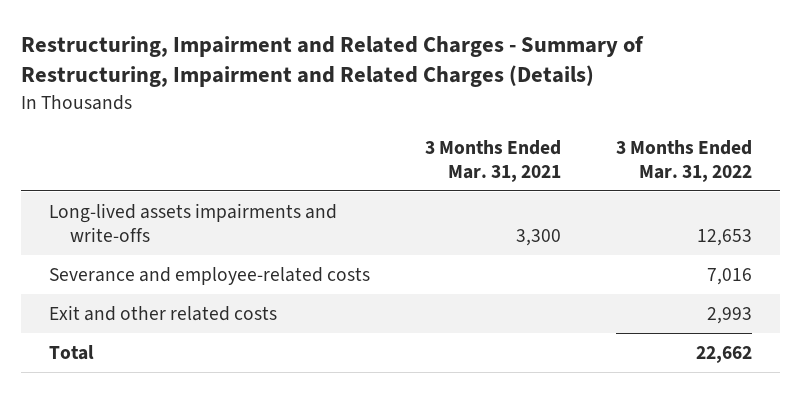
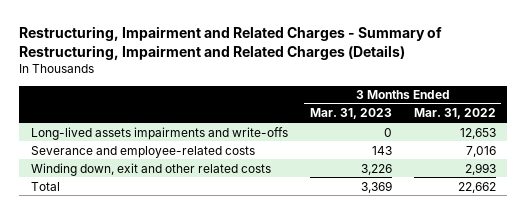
[425,139,562,183] 3 Months Ended Mar. 31, 2021 -> none
none -> [309,108,392,120] Mar. 31, 2023
[48,304,277,321] Exit and other related costs -> [30,162,271,176] Winding down, exit and other related costs

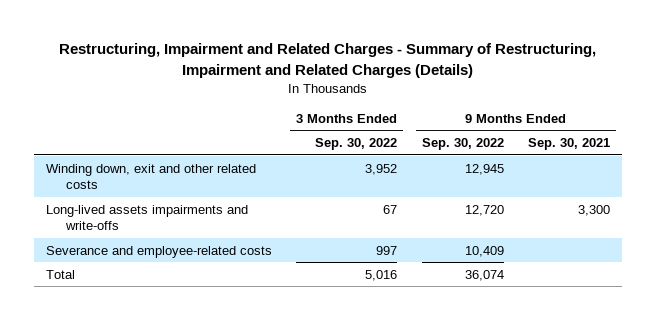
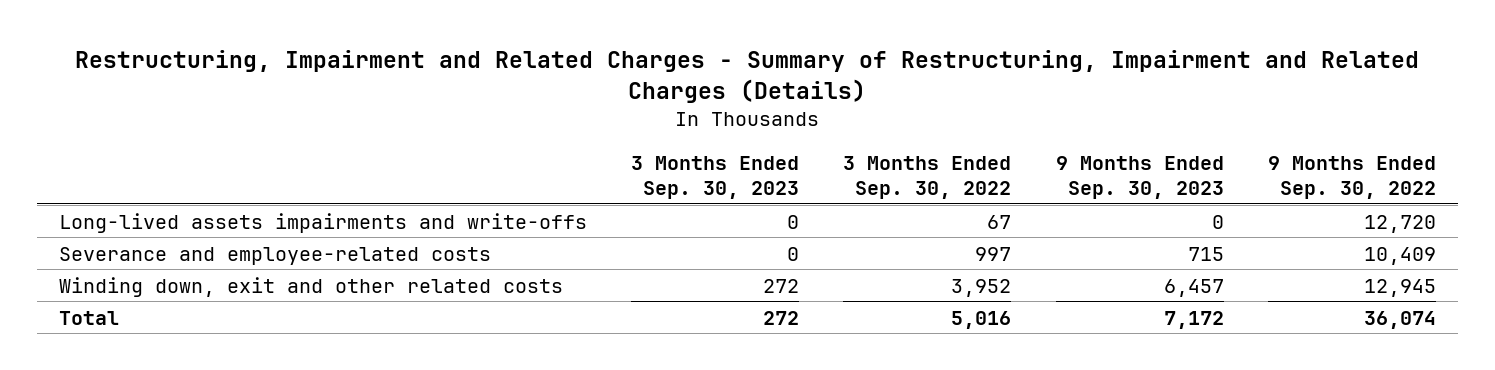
[528,138,611,151] Sep. 30, 2021 -> none
none -> [631,155,800,199] 3 Months Ended Sep. 30, 2023
none -> [1055,155,1224,199] 9 Months Ended Sep. 30, 2023
[46,163,257,190] Winding down, exit and other related costs -> [58,276,563,297] Winding down, exit and other related costs

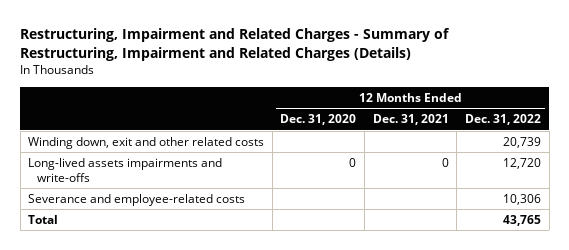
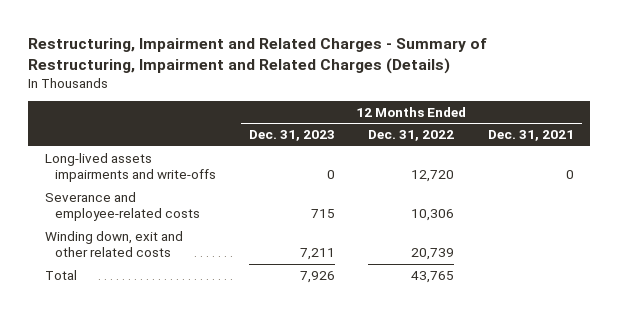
[280,114,357,126] Dec. 31, 2020 -> none
none -> [249,130,336,142] Dec. 31, 2023
[28,137,265,150] Winding down, exit and other related costs -> [44,230,183,258] Winding down, exit and other related costs

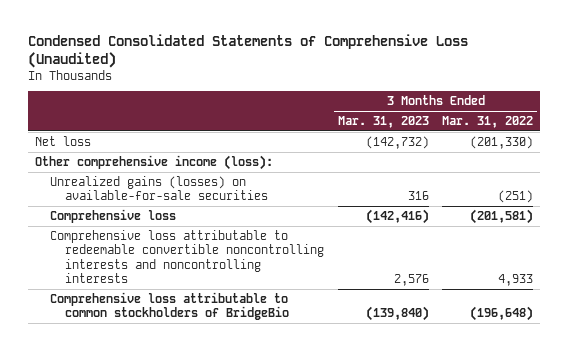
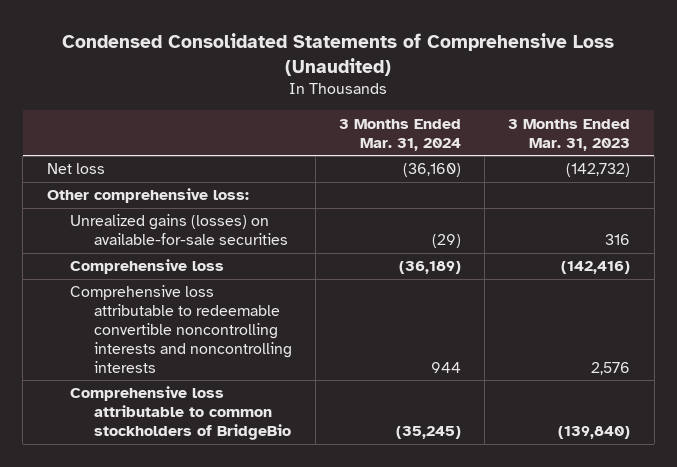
[442,116,534,129] Mar. 31, 2022 -> none
none -> [339,118,462,151] 3 Months Ended Mar. 31, 2024
[35,154,274,170] Other comprehensive income (loss): -> [46,188,249,204] Other comprehensive loss:

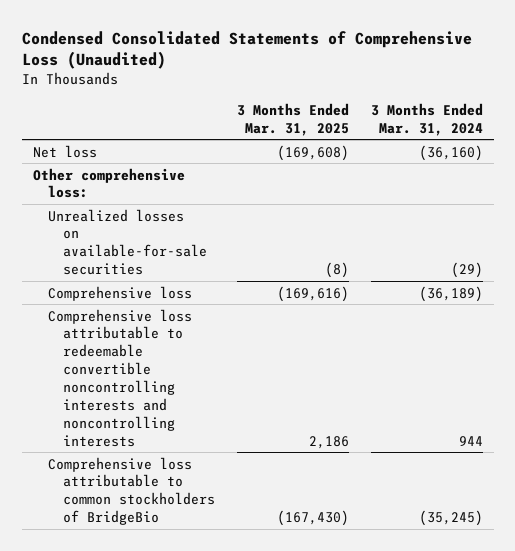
[508,118,631,151] 3 Months Ended Mar. 31, 2023 -> none
none -> [236,102,349,136] 3 Months Ended Mar. 31, 2025
[70,214,288,246] Unrealized gains (losses) on available-for-sale securities -> [47,208,208,276] Unrealized losses on available-for-sale securities

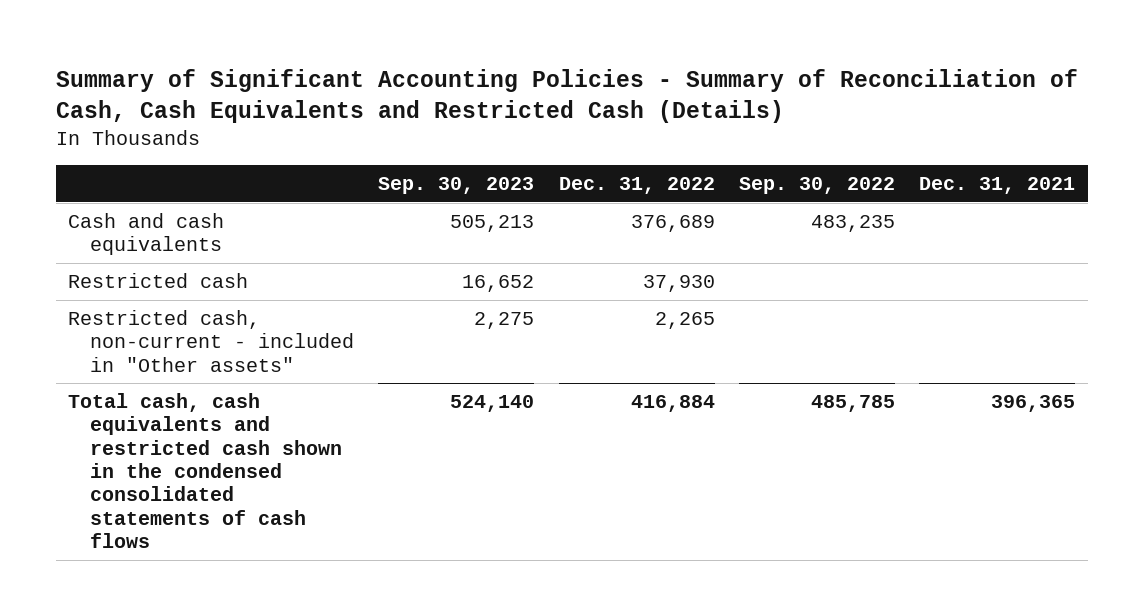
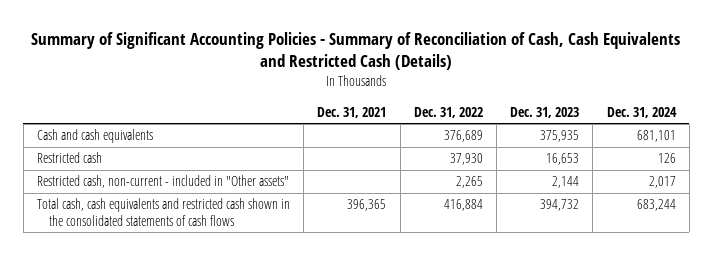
[378,177,535,195] Sep. 30, 2023 -> none
[739,177,896,195] Sep. 30, 2022 -> none
none -> [510,106,580,118] Dec. 31, 2023
none -> [606,106,677,118] Dec. 31, 2024
[68,392,343,549] Total cash, cash equivalents and restricted cash shown in the condensed consolidated statements of cash flows -> [36,198,290,227] Total cash, cash equivalents and restricted cash shown in the consolidated statements of cash flows

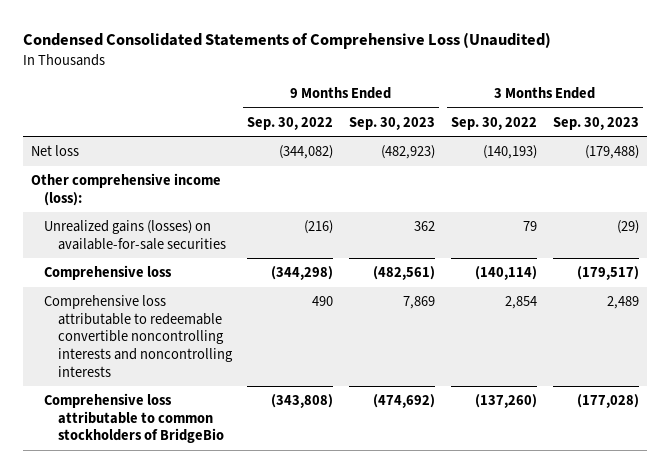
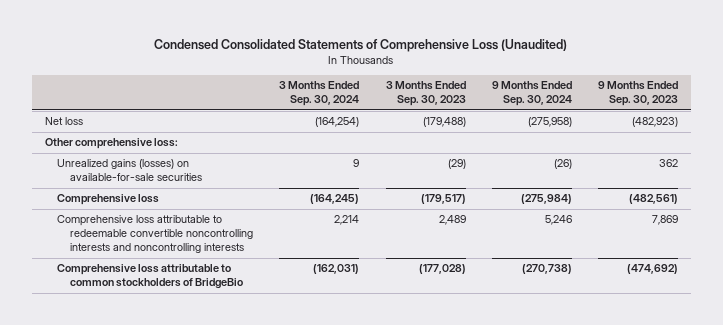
[247,116,334,130] Sep. 30, 2022 -> none
[450,116,537,130] Sep. 30, 2022 -> none
none -> [279,81,360,107] 3 Months Ended Sep. 30, 2024
none -> [491,81,572,107] 9 Months Ended Sep. 30, 2024
[31,173,222,206] Other comprehensive income (loss): -> [44,138,178,150] Other comprehensive loss:

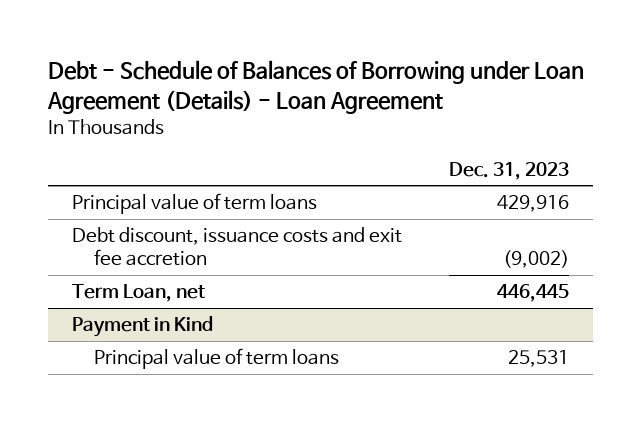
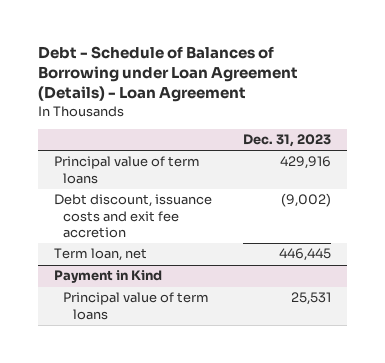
[71,284,205,303] Term Loan, net -> [53,248,147,262] Term loan, net

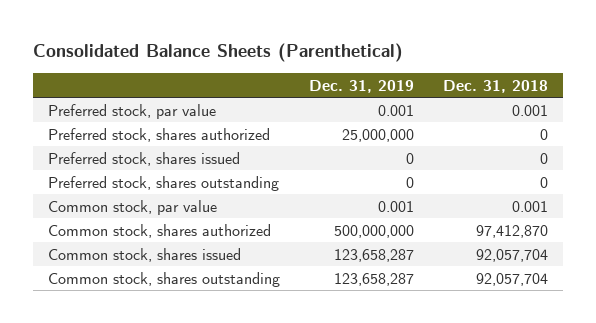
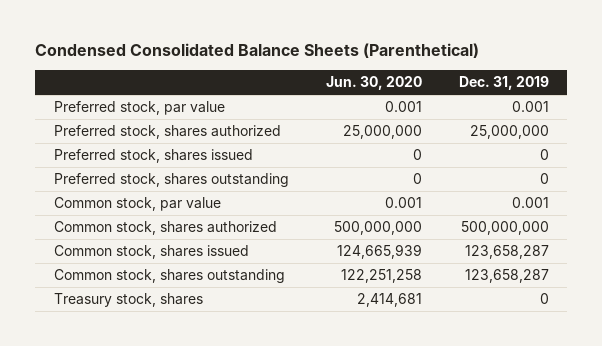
[32,43,403,63] Consolidated Balance Sheets (Parenthetical) -> [35,43,480,59] Condensed Consolidated Balance Sheets (Parenthetical)
[443,79,549,93] Dec. 31, 2018 -> none
none -> [325,76,422,91] Jun. 30, 2020
none -> [53,293,203,308] Treasury stock, shares

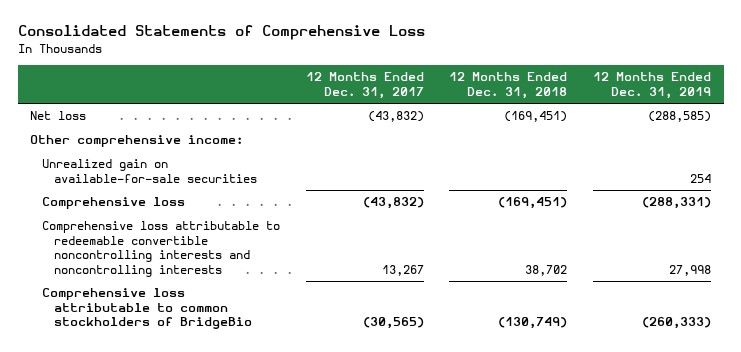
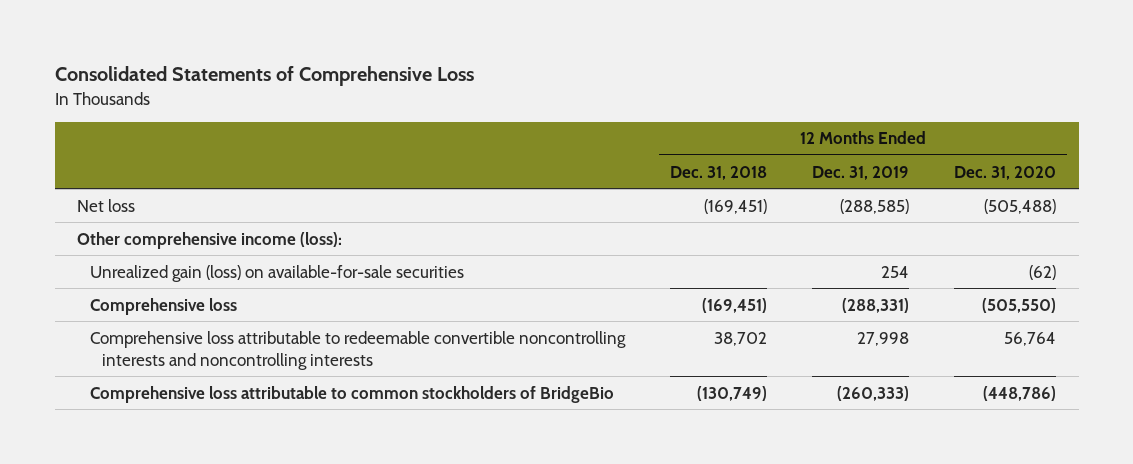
[305,72,424,99] 12 Months Ended Dec. 31, 2017 -> none
none -> [954,165,1057,180] Dec. 31, 2020
[30,135,244,148] Other comprehensive income: -> [77,231,343,249] Other comprehensive income (loss):
[41,159,257,183] Unrealized gain on available-for-sale securities -> [89,264,464,282] Unrealized gain (loss) on available-for-sale securities

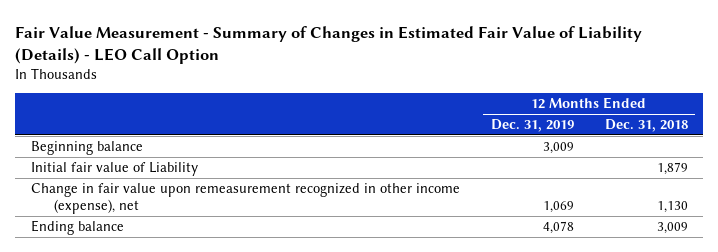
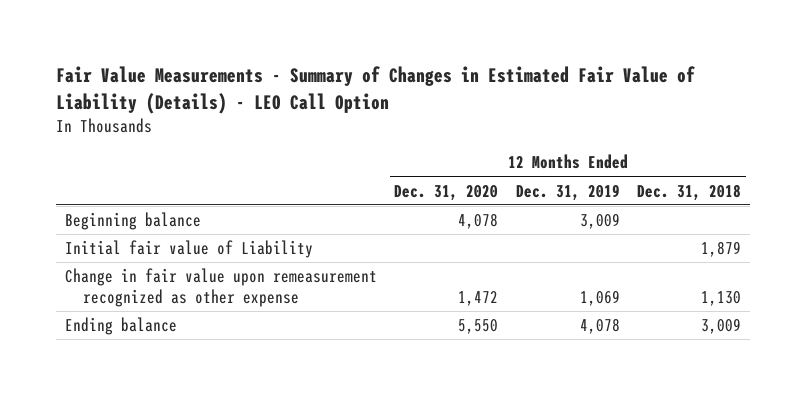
[15,25,643,64] Fair Value Measurement - Summary of Changes in Estimated Fair Value of Liability (Details) - LEO Call Option -> [55,66,695,114] Fair Value Measurements - Summary of Changes in Estimated Fair Value of Liability (Details) - LEO Call Option
none -> [394,184,499,201] Dec. 31, 2020
[30,182,460,214] Change in fair value upon remeasurement recognized in other income (expense), net -> [64,267,377,307] Change in fair value upon remeasurement recognized as other expense

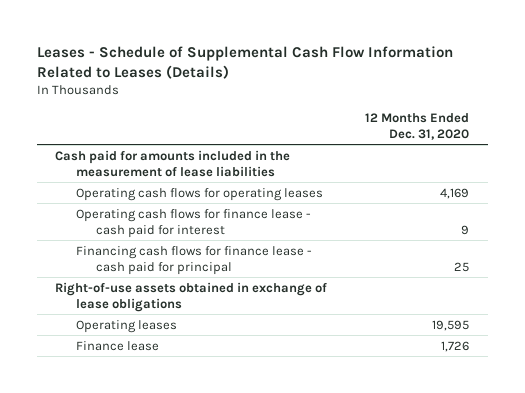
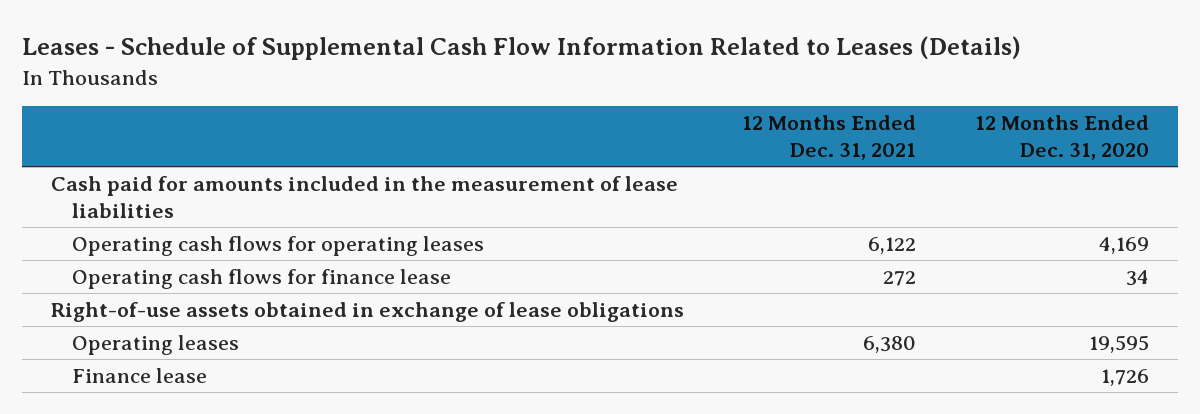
none -> [742,115,917,161] 12 Months Ended Dec. 31, 2021
[75,245,312,275] Financing cash flows for finance lease - cash paid for principal -> none
[75,208,311,238] Operating cash flows for finance lease - cash paid for interest -> [72,269,452,290] Operating cash flows for finance lease
[461,224,470,235] 9 -> [1125,270,1149,287] 34

